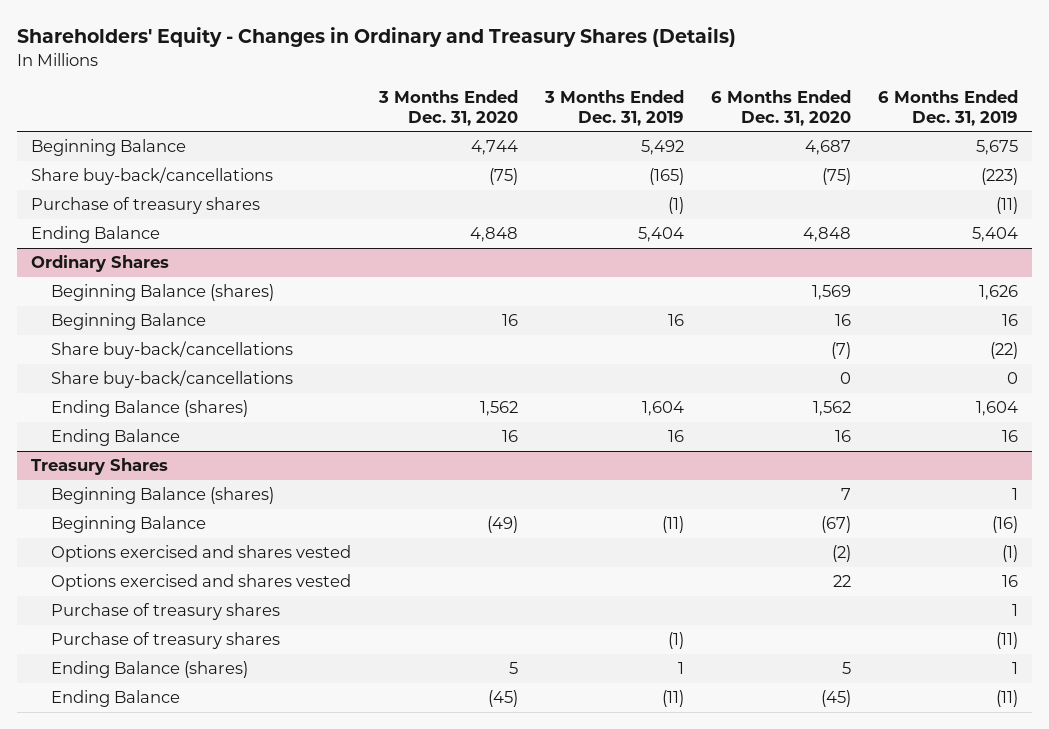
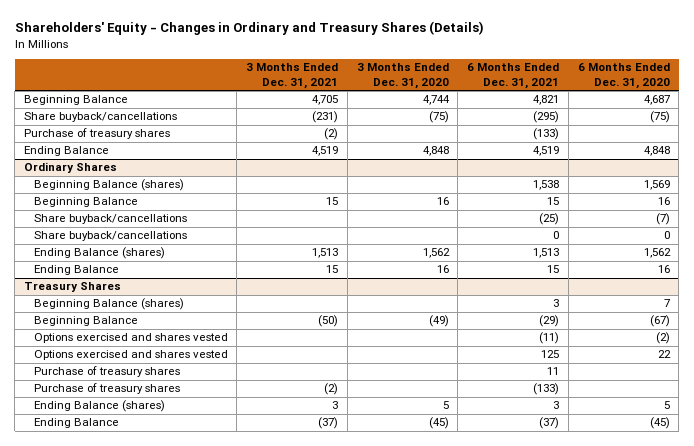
[543,89,684,126] 3 Months Ended Dec. 31, 2019 -> none
[878,89,1019,126] 6 Months Ended Dec. 31, 2019 -> none
none -> [246,63,339,89] 3 Months Ended Dec. 31, 2021
none -> [467,63,560,89] 6 Months Ended Dec. 31, 2021
[30,167,273,186] Share buy-back/cancellations -> [24,112,178,123] Share buyback/cancellations
[51,341,294,360] Share buy-back/cancellations -> [33,214,187,225] Share buyback/cancellations
[51,370,294,389] Share buy-back/cancellations -> [33,231,187,242] Share buyback/cancellations

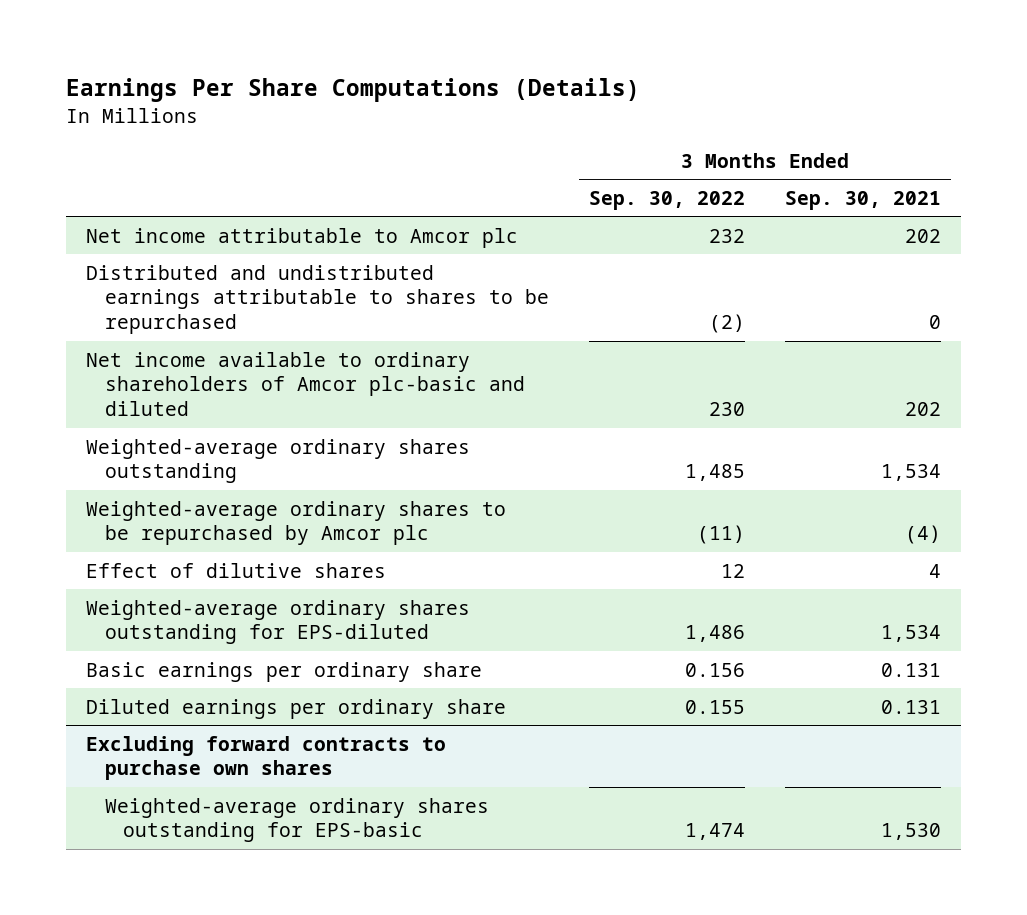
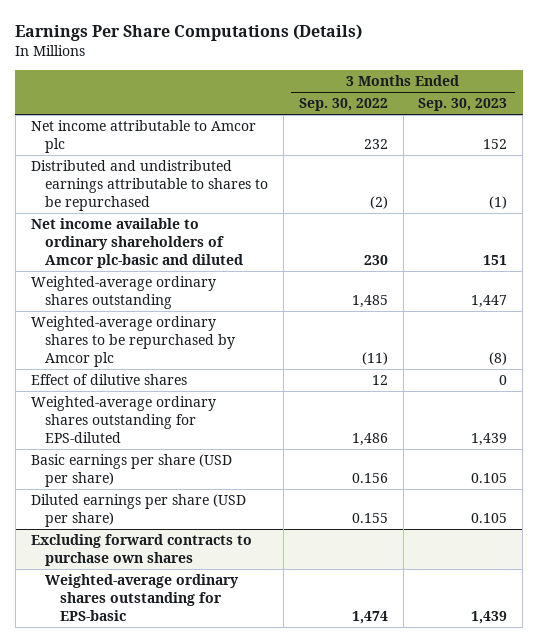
[785,190,942,210] Sep. 30, 2021 -> none
none -> [418,98,508,112] Sep. 30, 2023
[86,661,483,682] Basic earnings per ordinary share -> [30,454,232,487] Basic earnings per share (USD per share)
[86,698,507,719] Diluted earnings per ordinary share -> [30,494,246,527] Diluted earnings per share (USD per share)

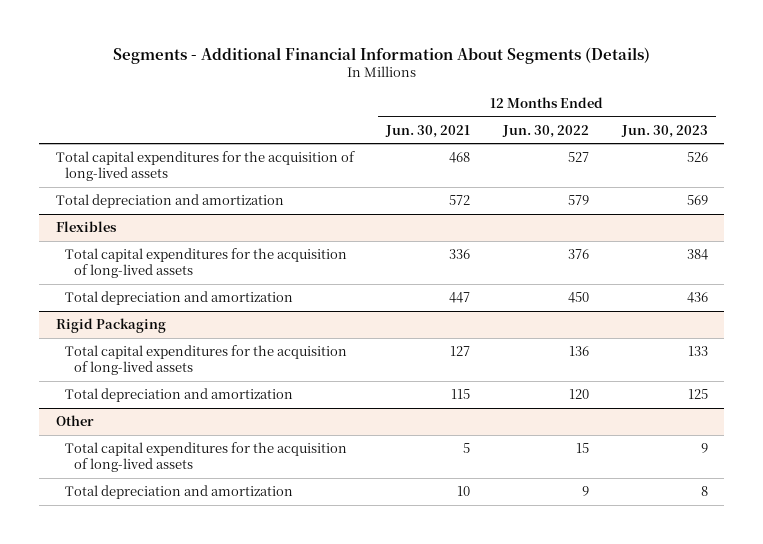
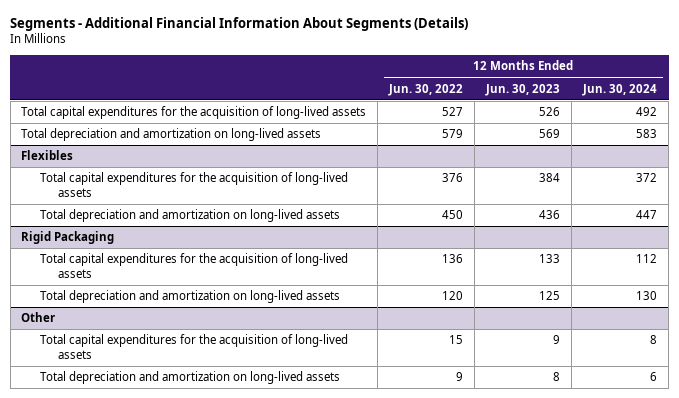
[385,124,471,138] Jun. 30, 2021 -> none
none -> [582,83,658,96] Jun. 30, 2024
[55,194,284,209] Total depreciation and amortization -> [21,128,322,142] Total depreciation and amortization on long-lived assets
[64,291,293,306] Total depreciation and amortization -> [39,209,340,223] Total depreciation and amortization on long-lived assets
[64,388,293,403] Total depreciation and amortization -> [39,290,340,304] Total depreciation and amortization on long-lived assets
[64,485,293,500] Total depreciation and amortization -> [39,371,340,385] Total depreciation and amortization on long-lived assets

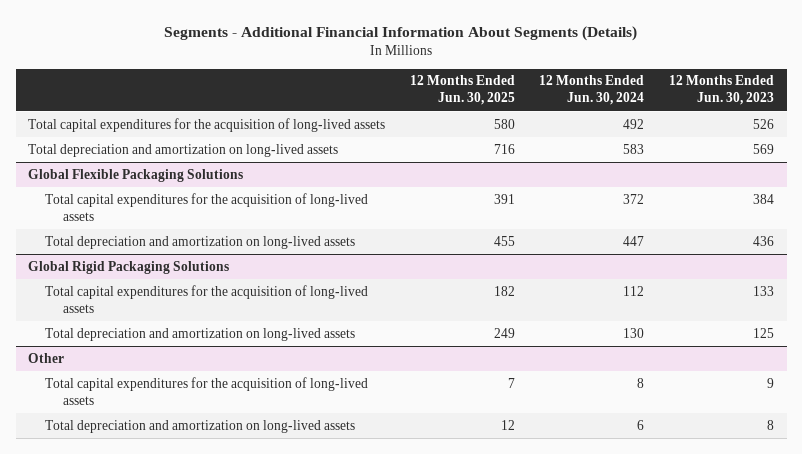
[388,83,464,96] Jun. 30, 2022 -> none
none -> [409,75,515,106] 12 Months Ended Jun. 30, 2025
[21,150,74,161] Flexibles -> [27,168,243,182] Global Flexible Packaging Solutions
[21,231,115,245] Rigid Packaging -> [27,260,229,274] Global Rigid Packaging Solutions

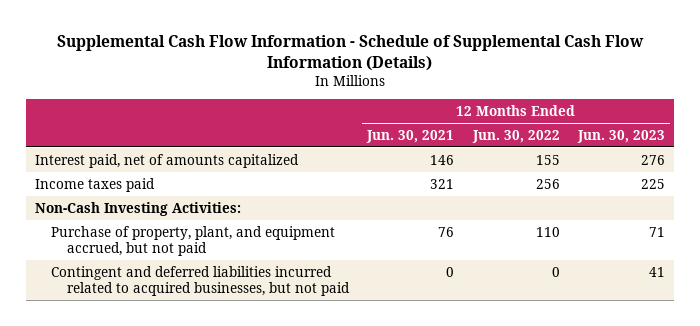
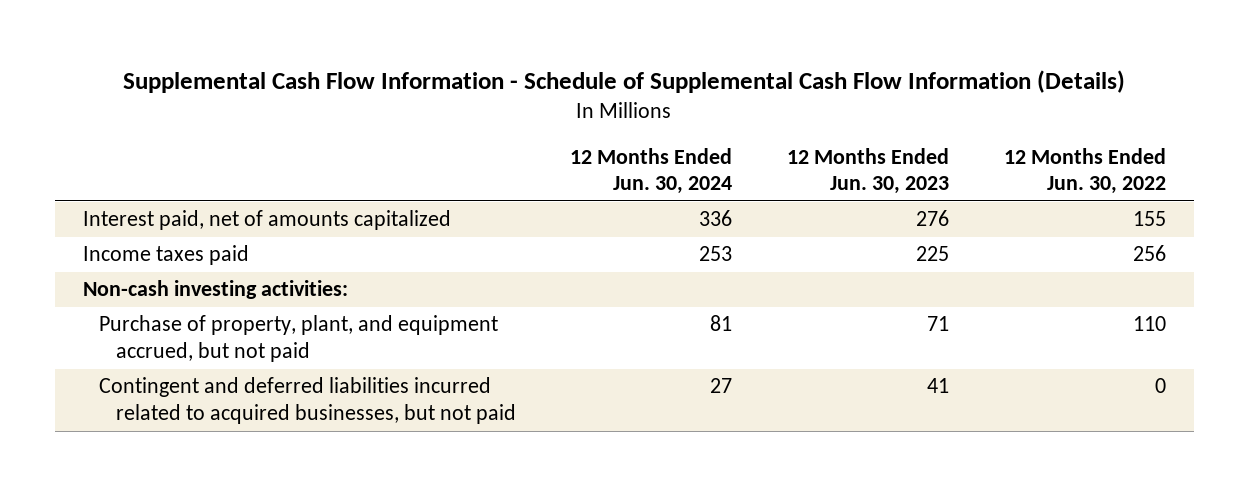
[366,129,455,143] Jun. 30, 2021 -> none
none -> [570,147,733,195] 12 Months Ended Jun. 30, 2024
[35,201,242,216] Non-Cash Investing Activities: -> [82,280,348,300] Non-cash investing activities:

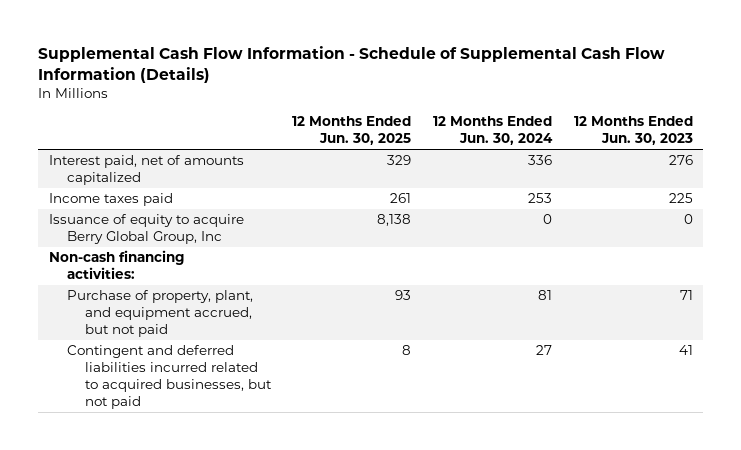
[1004,147,1167,195] 12 Months Ended Jun. 30, 2022 -> none
none -> [292,116,412,146] 12 Months Ended Jun. 30, 2025
none -> [48,214,244,245] Issuance of equity to acquire Berry Global Group, Inc
[82,280,348,300] Non-cash investing activities: -> [48,250,184,280] Non-cash financing activities:

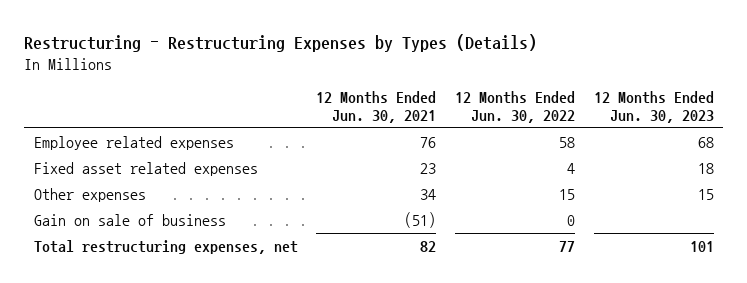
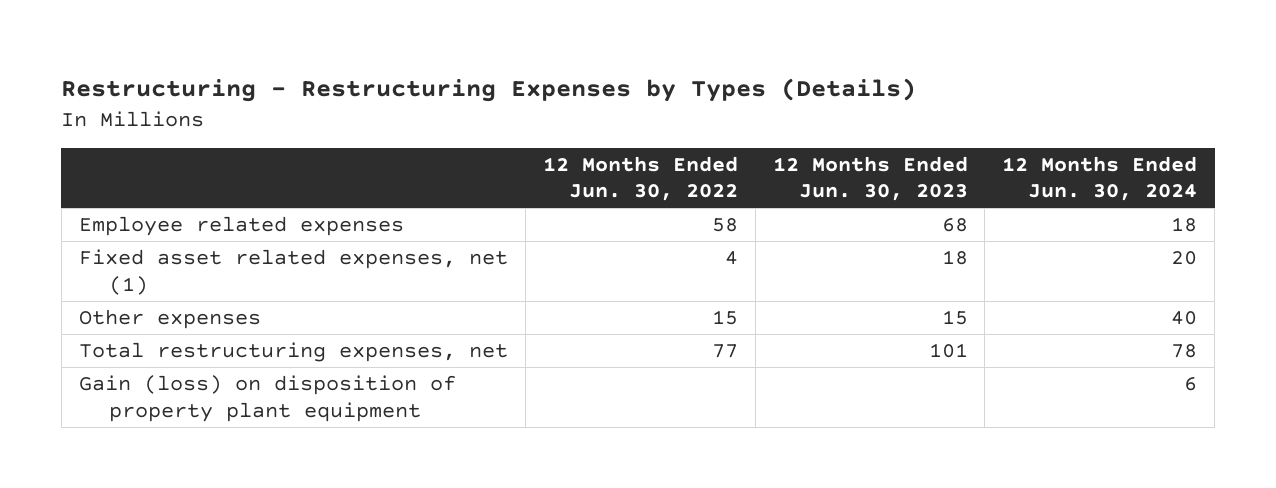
[316,90,437,123] 12 Months Ended Jun. 30, 2021 -> none
none -> [1002,156,1198,202] 12 Months Ended Jun. 30, 2024
[33,161,258,176] Fixed asset related expenses -> [78,249,508,295] Fixed asset related expenses, net (1)
[33,213,226,226] Gain on sale of business -> none
none -> [78,375,456,422] Gain (loss) on disposition of property plant equipment

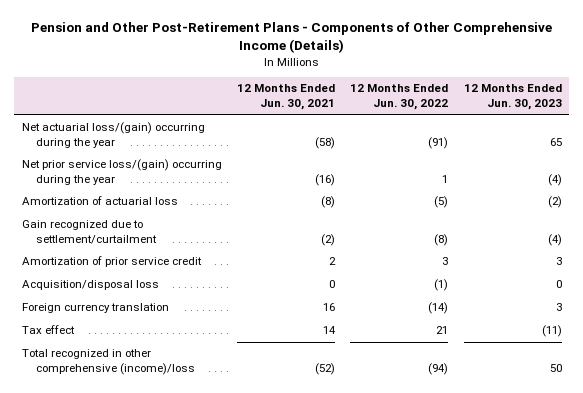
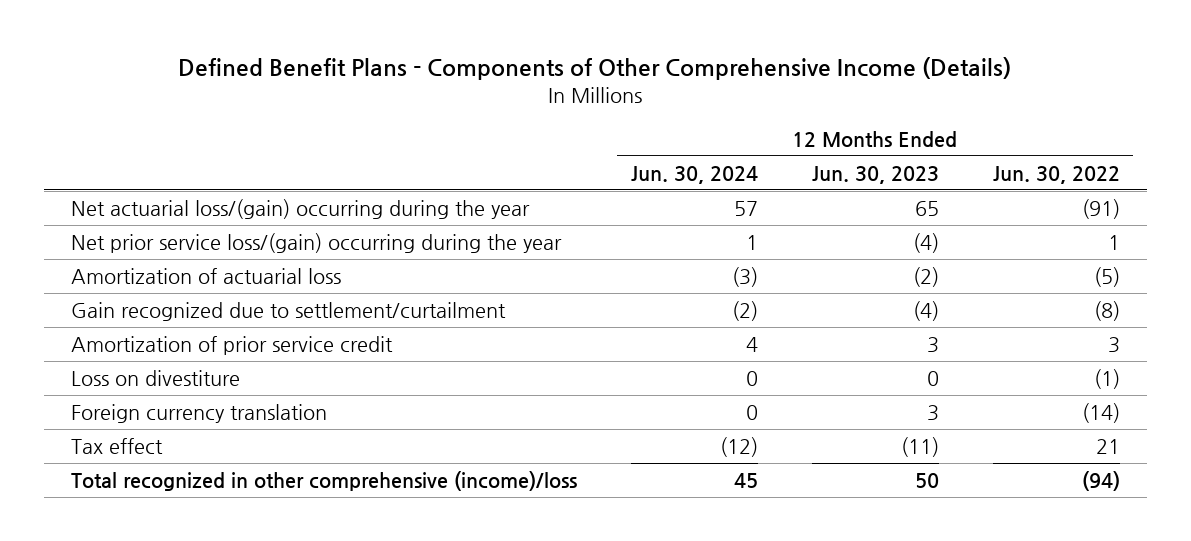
[30,21,552,53] Pension and Other Post-Retirement Plans - Components of Other Comprehensive Income (Details) -> [178,56,1012,80] Defined Benefit Plans - Components of Other Comprehensive Income (Details)
[236,84,335,111] 12 Months Ended Jun. 30, 2021 -> none
none -> [630,165,758,184] Jun. 30, 2024
[21,280,159,291] Acquisition/disposal loss -> [70,369,240,386] Loss on divestiture

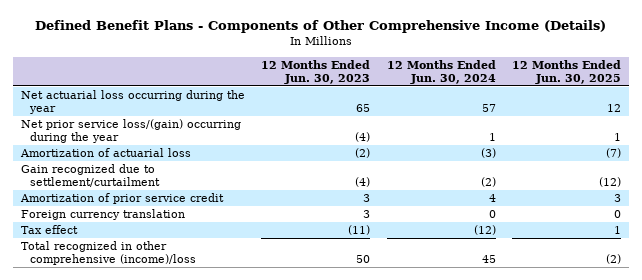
[992,165,1120,184] Jun. 30, 2022 -> none
none -> [511,59,621,84] 12 Months Ended Jun. 30, 2025
[70,198,530,219] Net actuarial loss/(gain) occurring during the year -> [21,90,246,115] Net actuarial loss occurring during the year
[70,369,240,386] Loss on divestiture -> none

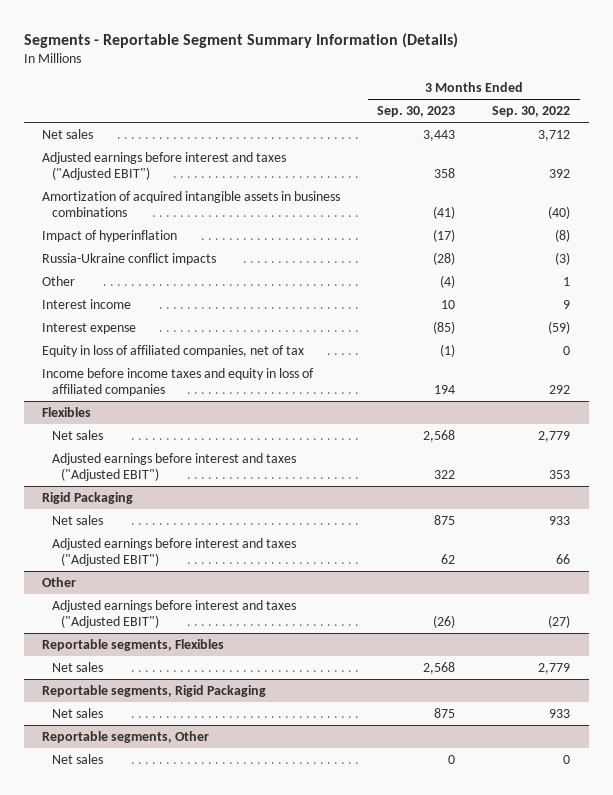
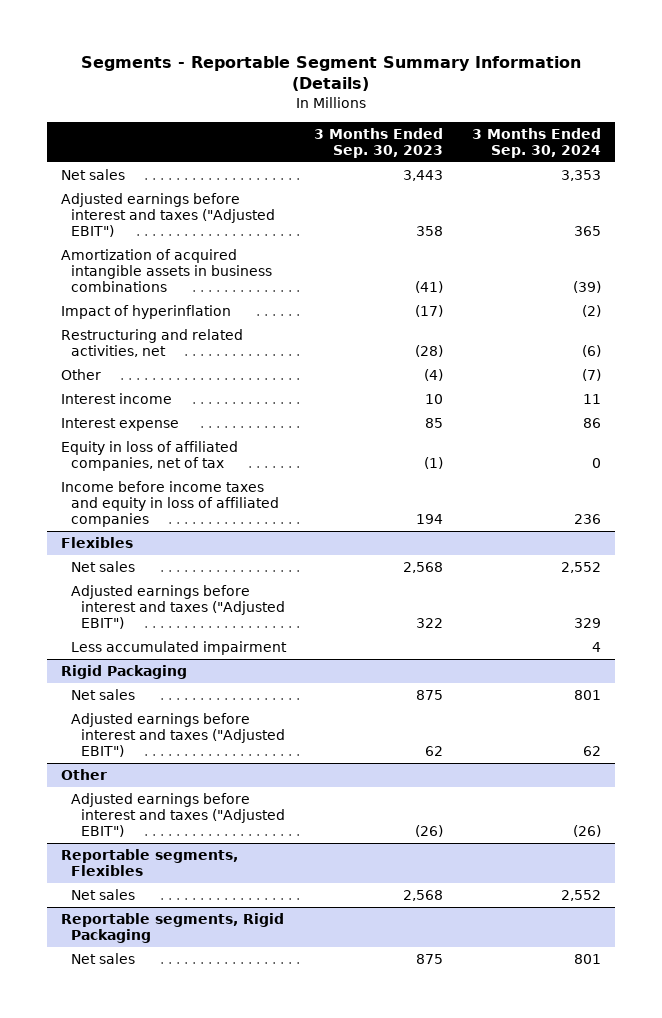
[492,106,571,118] Sep. 30, 2022 -> none
none -> [471,127,601,158] 3 Months Ended Sep. 30, 2024
[42,252,217,265] Russia-Ukraine conflict impacts -> [61,329,244,358] Restructuring and related activities, net
[433,320,456,334] (85) -> [425,418,444,429] 85
none -> [70,641,287,656] Less accumulated impairment
[42,730,210,743] Reportable segments, Other -> none
[51,753,103,764] Net sales -> none

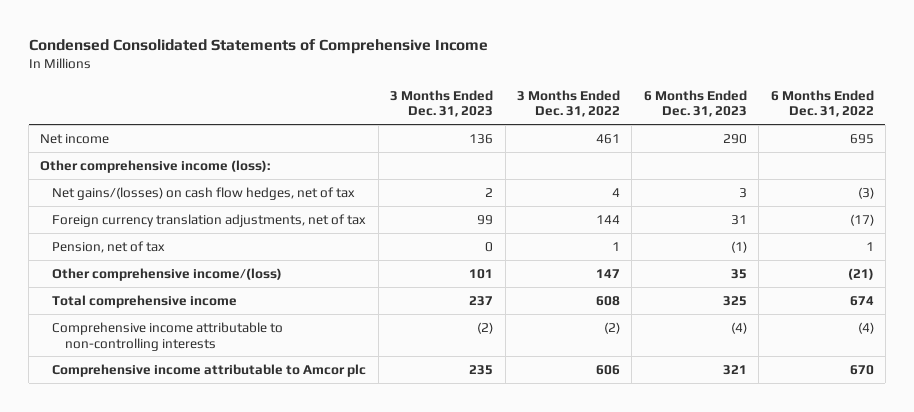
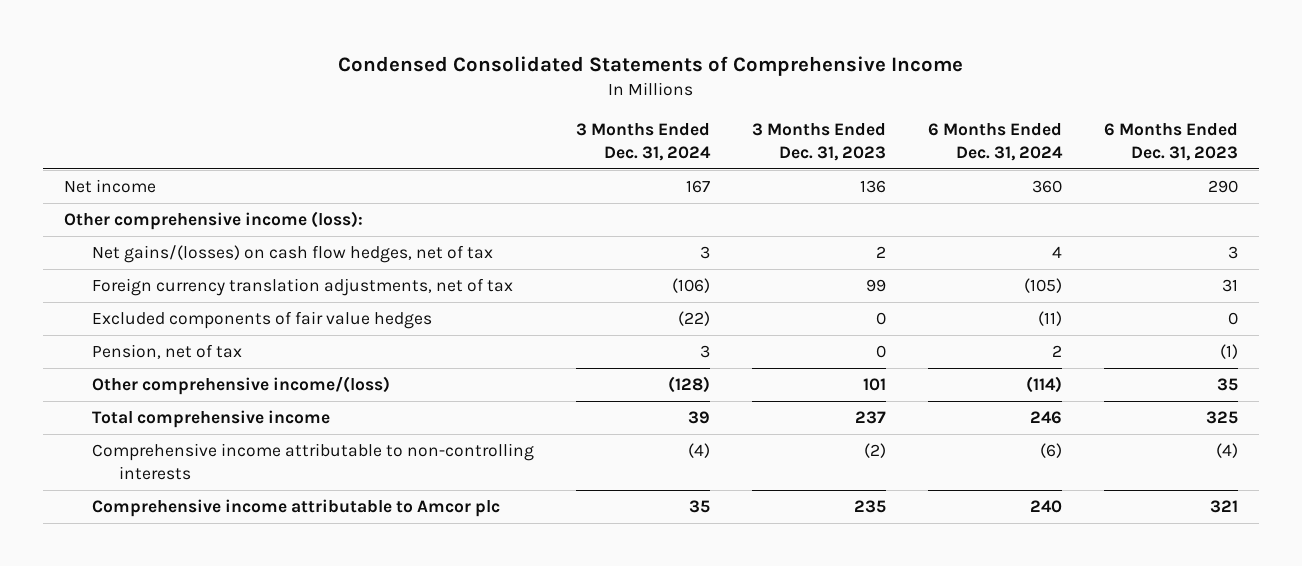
[517,89,621,118] 3 Months Ended Dec. 31, 2022 -> none
[770,89,874,118] 6 Months Ended Dec. 31, 2022 -> none
none -> [575,122,711,161] 3 Months Ended Dec. 31, 2024
none -> [927,122,1063,161] 6 Months Ended Dec. 31, 2024
none -> [91,311,432,330] Excluded components of fair value hedges

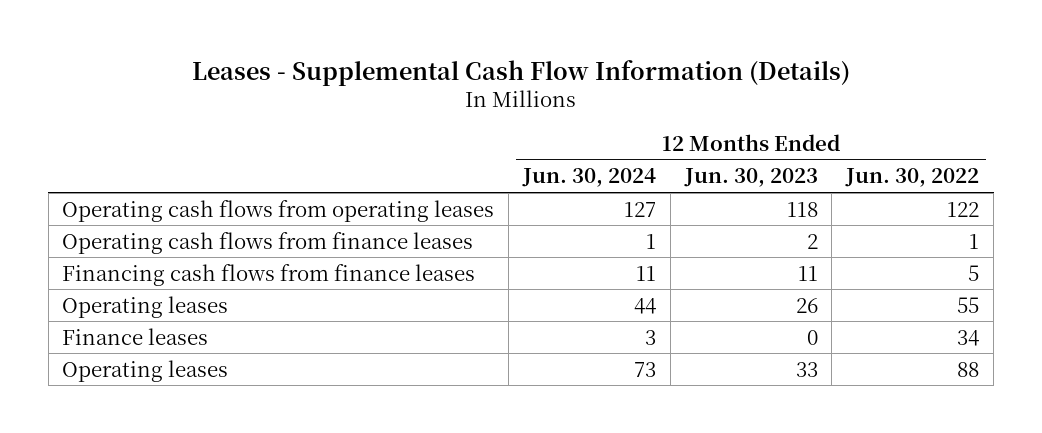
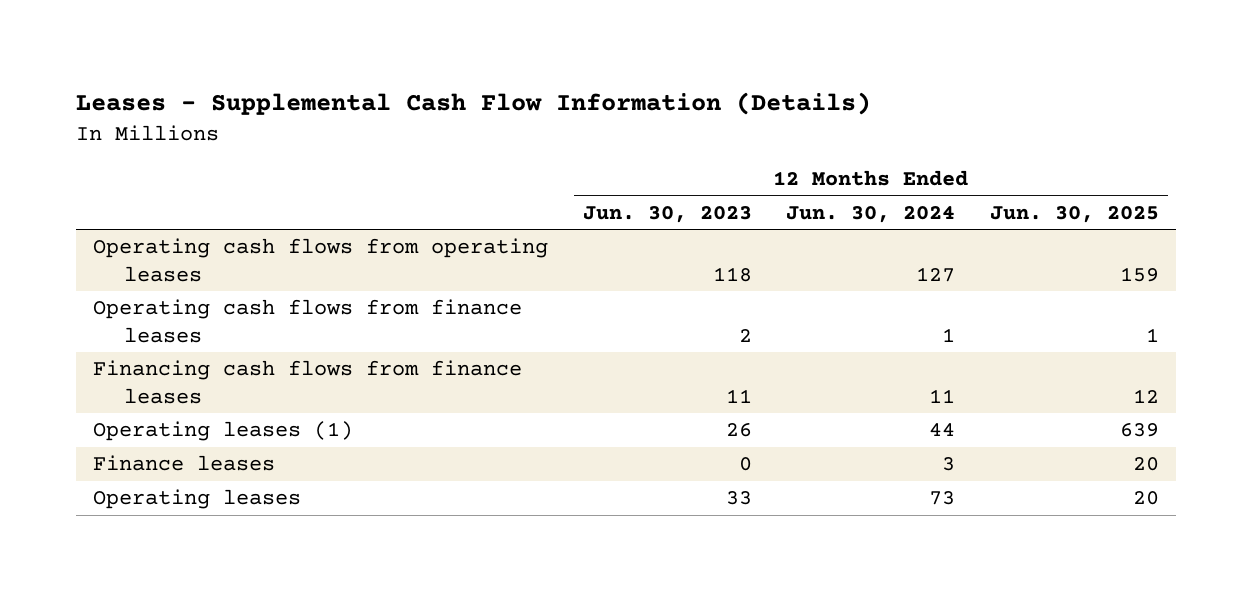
[845,168,980,188] Jun. 30, 2022 -> none
none -> [989,205,1159,223] Jun. 30, 2025
[62,295,229,318] Operating leases -> [93,421,354,442] Operating leases (1)

